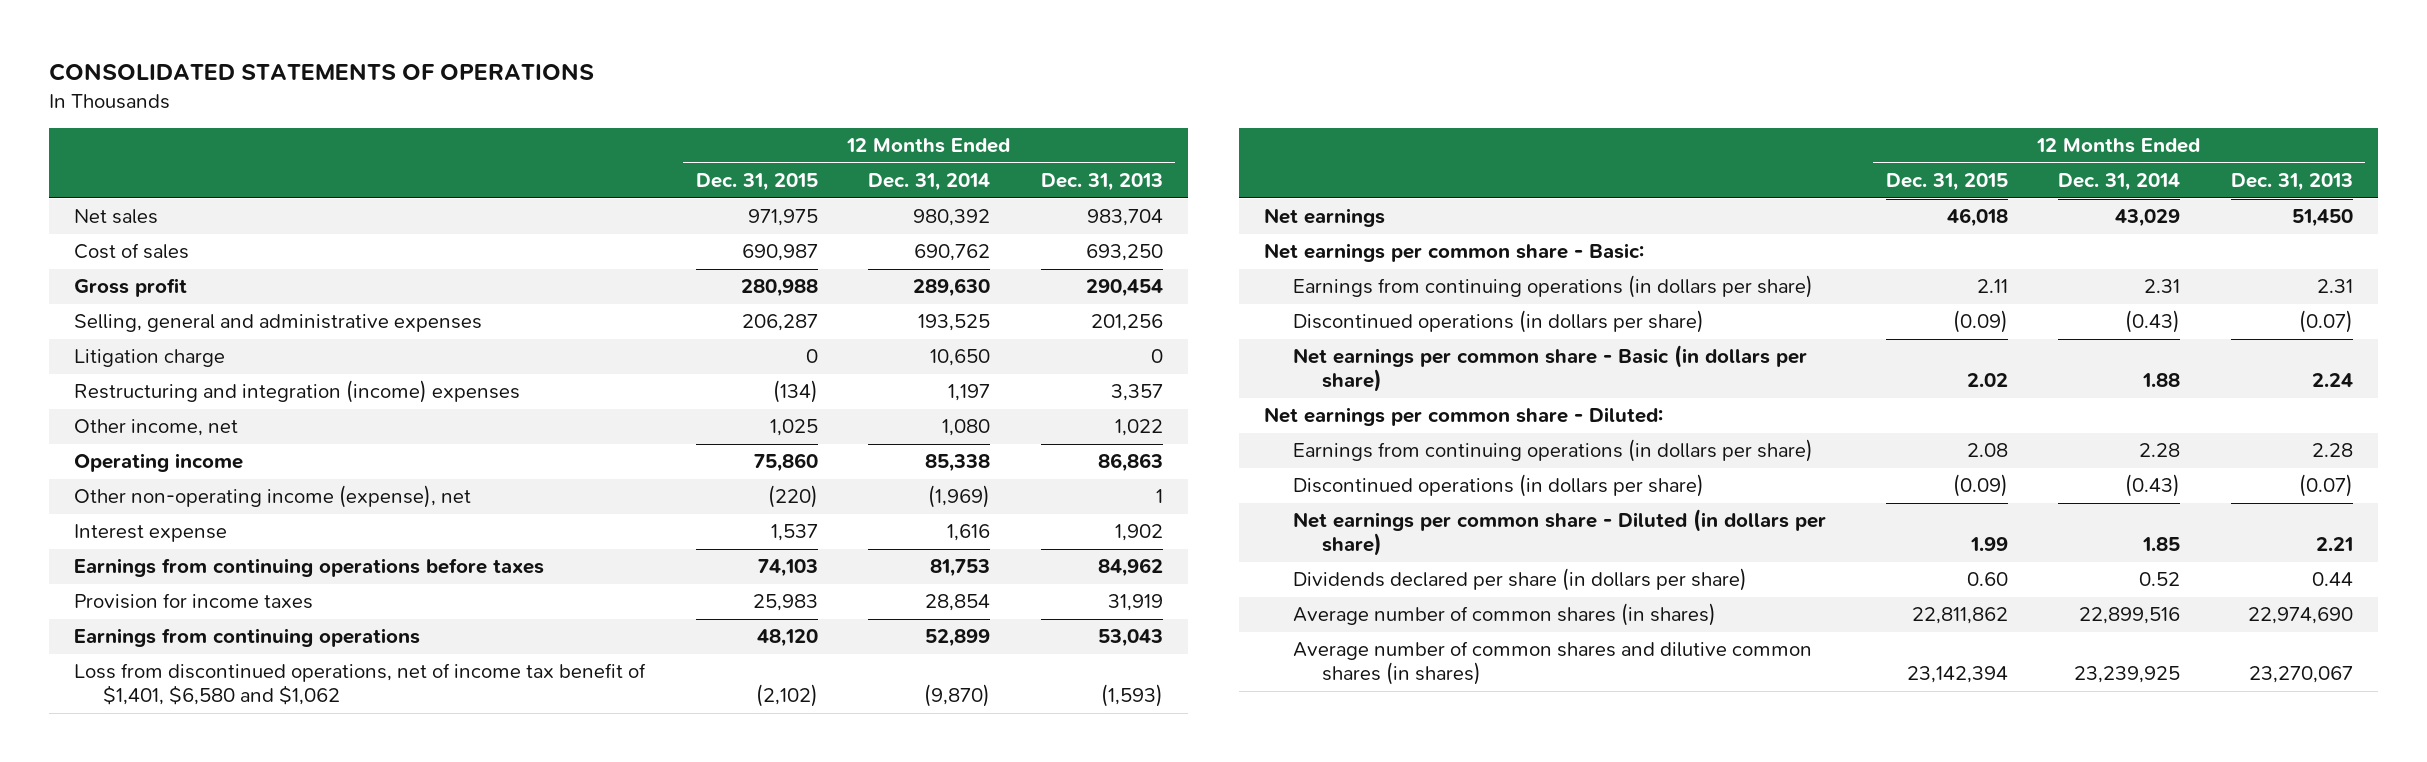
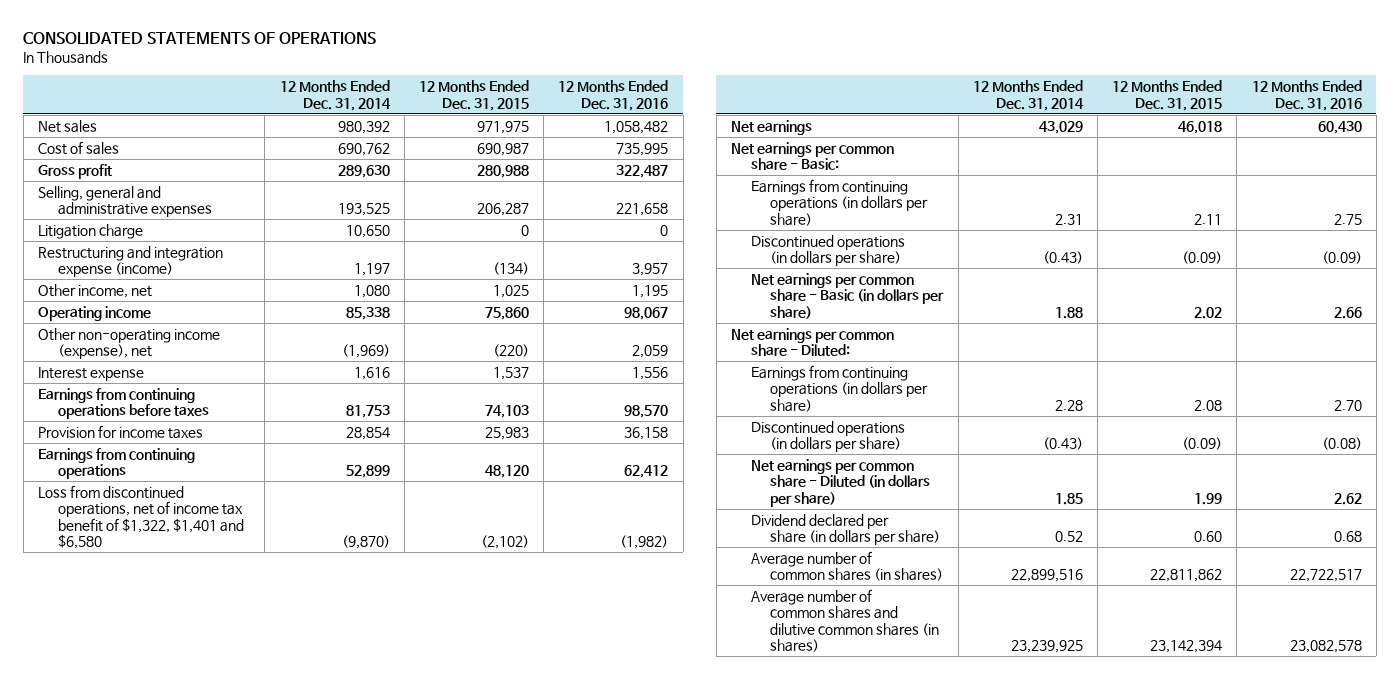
[1040,173,1163,192] Dec. 31, 2013 -> none
none -> [558,80,669,111] 12 Months Ended Dec. 31, 2016
[74,380,521,404] Restructuring and integration (income) expenses -> [37,245,223,278] Restructuring and integration expense (income)
[74,663,647,706] Loss from discontinued operations, net of income tax benefit of $1,401, $6,580 and $1,062 -> [37,484,244,550] Loss from discontinued operations, net of income tax benefit of $1,322, $1,401 and $6,580
[1293,568,1748,592] Dividends declared per share (in dollars per share) -> [750,513,941,546] Dividend declared per share (in dollars per share)

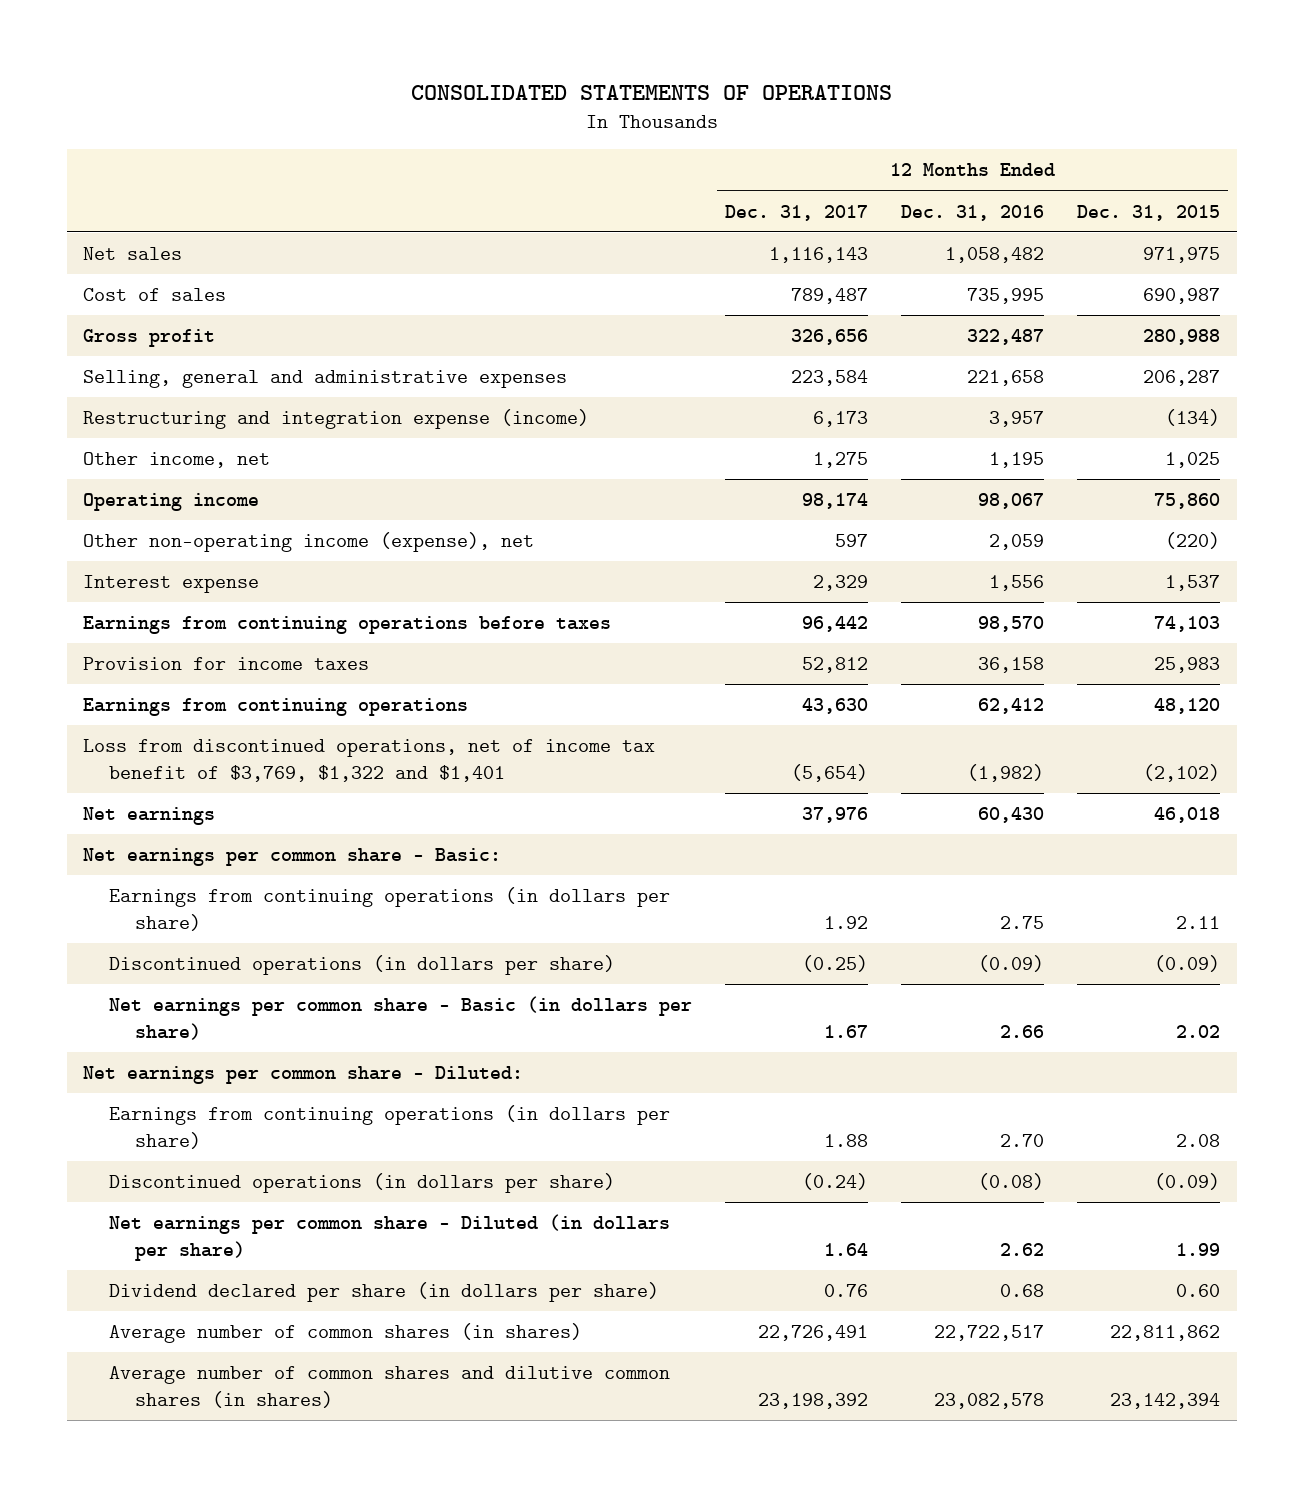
[279,80,391,111] 12 Months Ended Dec. 31, 2014 -> none
none -> [725,204,869,221] Dec. 31, 2017
[37,223,143,239] Litigation charge -> none
[37,484,244,550] Loss from discontinued operations, net of income tax benefit of $1,322, $1,401 and $6,580 -> [83,739,656,782] Loss from discontinued operations, net of income tax benefit of $3,769, $1,322 and $1,401

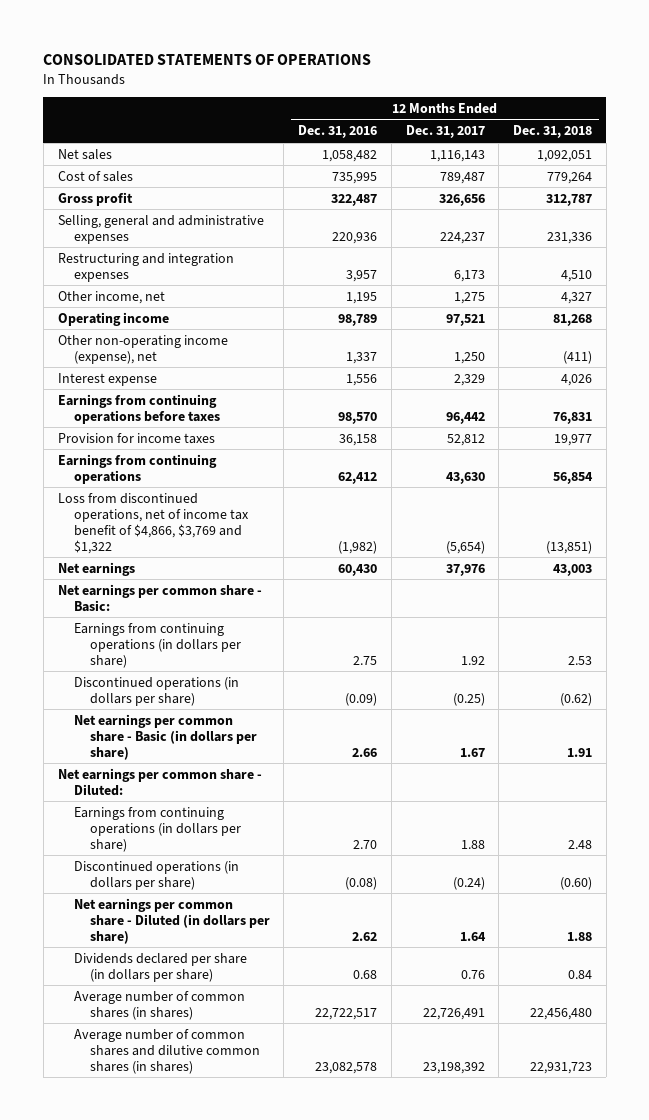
[1077,204,1221,221] Dec. 31, 2015 -> none
none -> [512,125,592,139] Dec. 31, 2018
[791,370,869,387] 223,584 -> [439,231,485,244] 224,237
[967,370,1045,387] 221,658 -> [332,231,378,244] 220,936
[83,409,590,430] Restructuring and integration expense (income) -> [57,252,234,282] Restructuring and integration expenses
[802,493,869,510] 98,174 -> [445,313,485,326] 97,521
[978,493,1045,510] 98,067 -> [338,313,378,326] 98,789
[835,534,869,548] 597 -> [453,351,485,364] 1,250
[989,534,1045,551] 2,059 -> [346,351,378,364] 1,337
[83,739,656,782] Loss from discontinued operations, net of income tax benefit of $3,769, $1,322 and $1,401 -> [57,492,249,554] Loss from discontinued operations, net of income tax benefit of $4,866, $3,769 and $1,322
[109,1282,660,1303] Dividend declared per share (in dollars per share) -> [73,952,247,982] Dividends declared per share (in dollars per share)

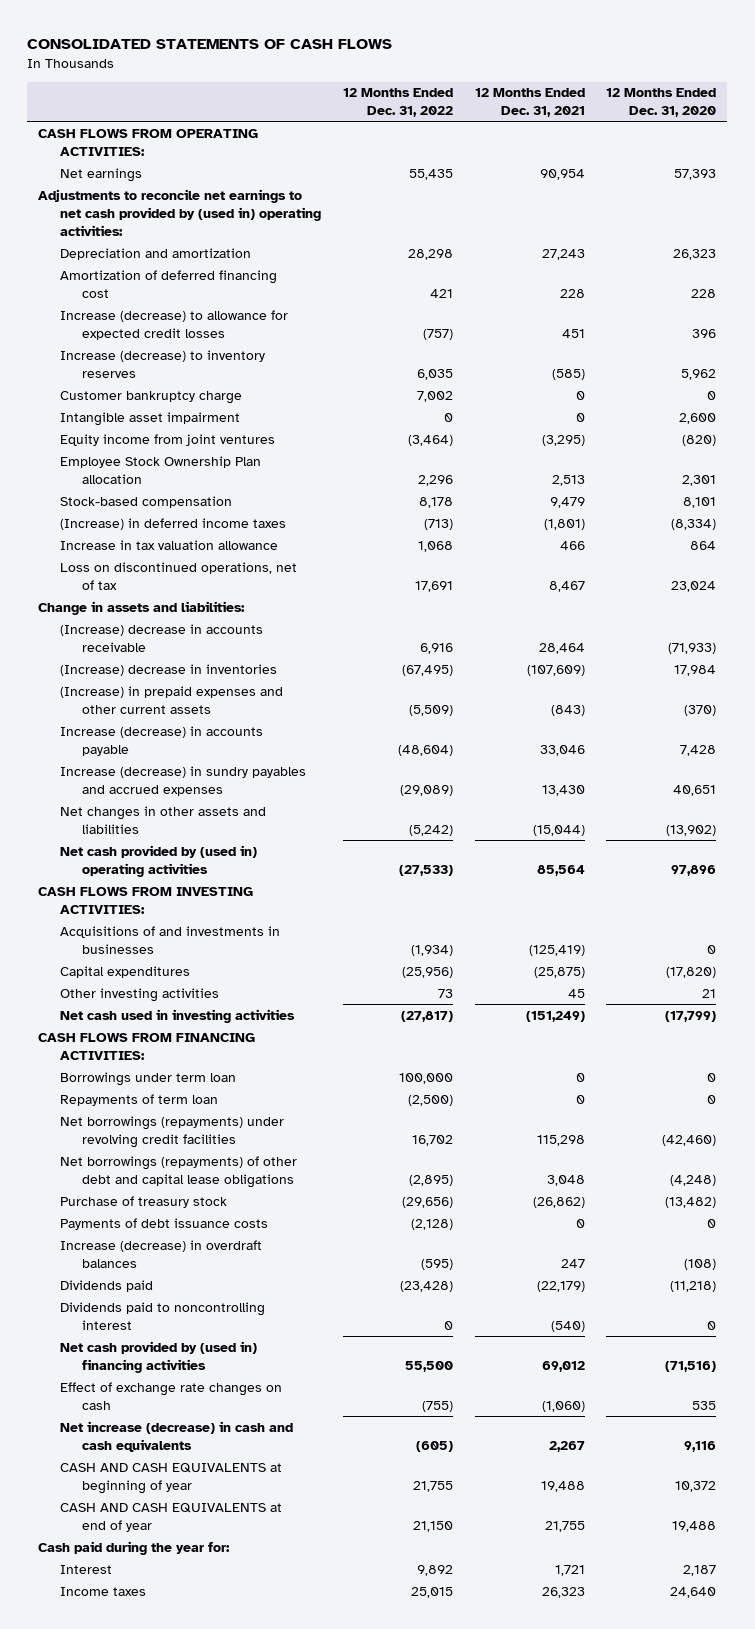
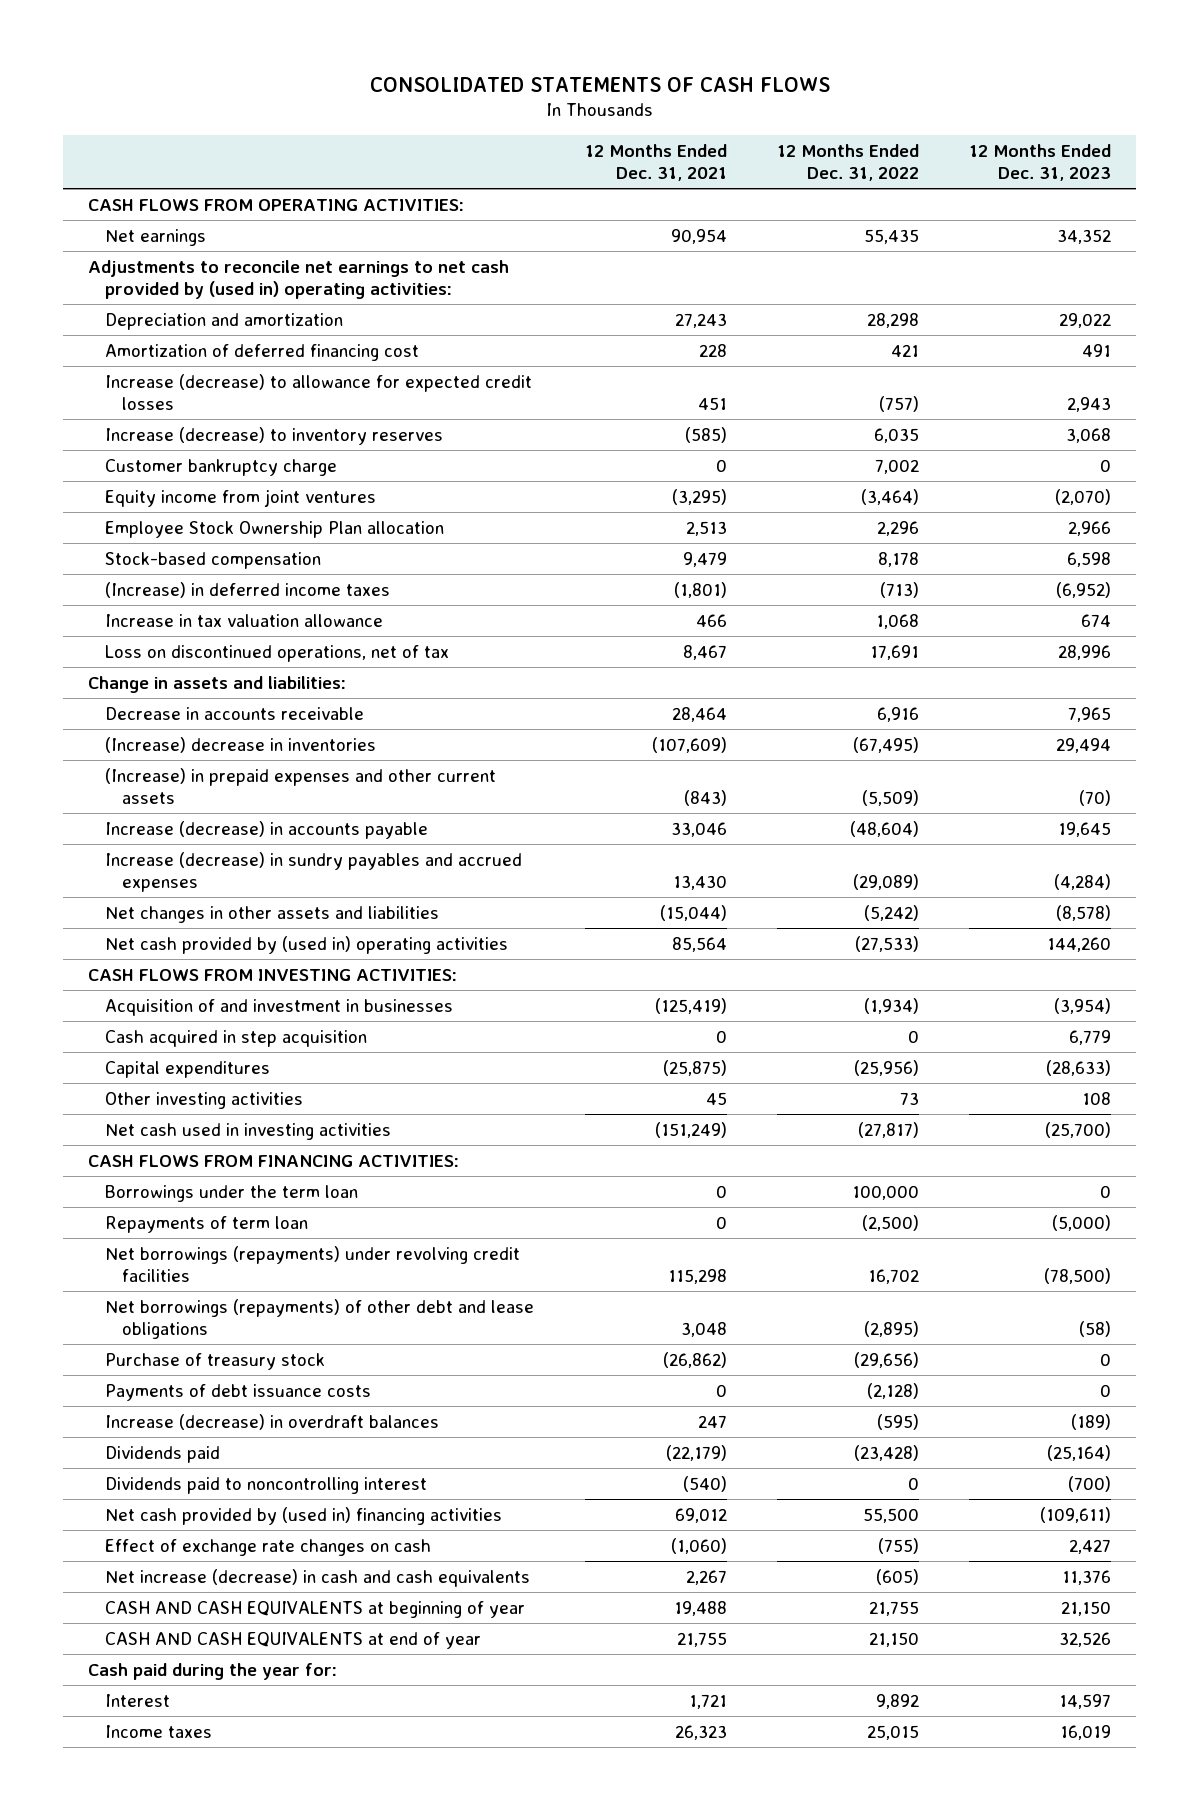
[606,88,717,118] 12 Months Ended Dec. 31, 2020 -> none
none -> [969,143,1112,181] 12 Months Ended Dec. 31, 2023
[59,411,240,426] Intangible asset impairment -> none
[59,623,263,652] (Increase) decrease in accounts receivable -> [105,706,365,720] Decrease in accounts receivable
[59,925,280,954] Acquisitions of and investments in businesses -> [105,998,454,1016] Acquisition of and investment in businesses
none -> [105,1029,368,1047] Cash acquired in step acquisition
[59,1071,236,1086] Borrowings under term loan -> [105,1184,359,1202] Borrowings under the term loan
[59,1155,297,1188] Net borrowings (repayments) of other debt and capital lease obligations -> [105,1298,535,1339] Net borrowings (repayments) of other debt and lease obligations

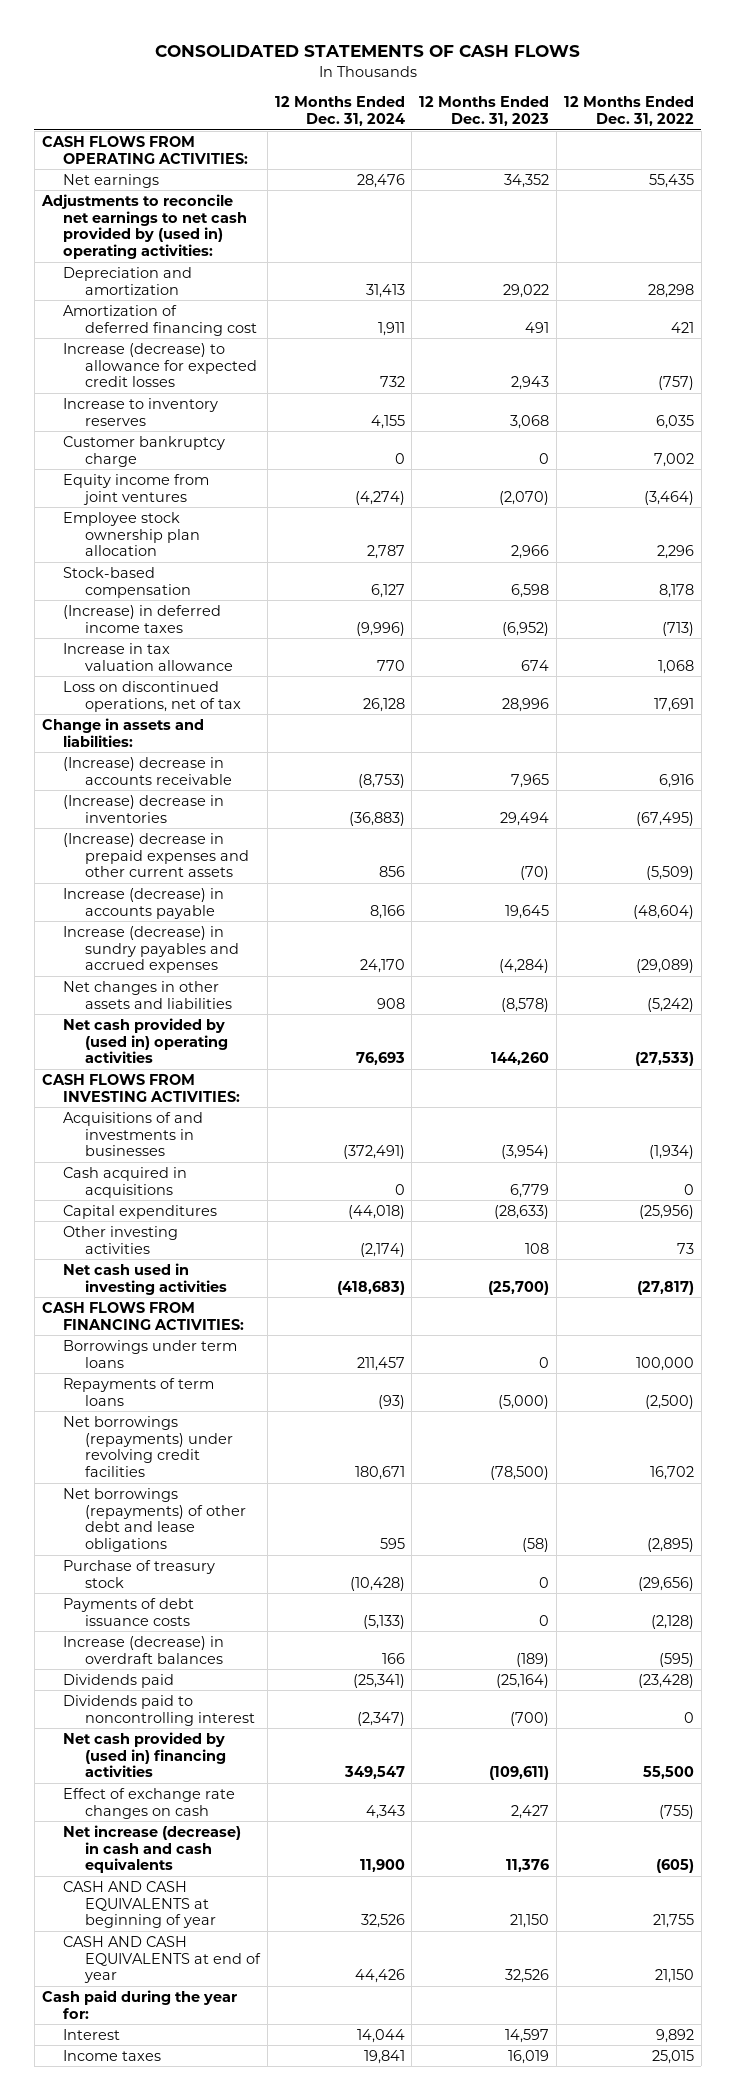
[584,143,727,181] 12 Months Ended Dec. 31, 2021 -> none
none -> [274,96,405,127] 12 Months Ended Dec. 31, 2024
[105,426,444,445] Increase (decrease) to inventory reserves -> [63,397,219,426] Increase to inventory reserves
[105,520,445,538] Employee Stock Ownership Plan allocation -> [63,511,200,557] Employee stock ownership plan allocation
[105,706,365,720] Decrease in accounts receivable -> [63,756,232,785] (Increase) decrease in accounts receivable
[105,767,497,804] (Increase) in prepaid expenses and other current assets -> [63,832,249,878] (Increase) decrease in prepaid expenses and other current assets
[105,998,454,1016] Acquisition of and investment in businesses -> [63,1111,204,1157] Acquisitions of and investments in businesses
[105,1029,368,1047] Cash acquired in step acquisition -> [63,1166,188,1198] Cash acquired in acquisitions
[105,1184,359,1202] Borrowings under the term loan -> [63,1339,238,1368] Borrowings under term loans
[105,1215,309,1233] Repayments of term loan -> [63,1377,215,1406] Repayments of term loans

